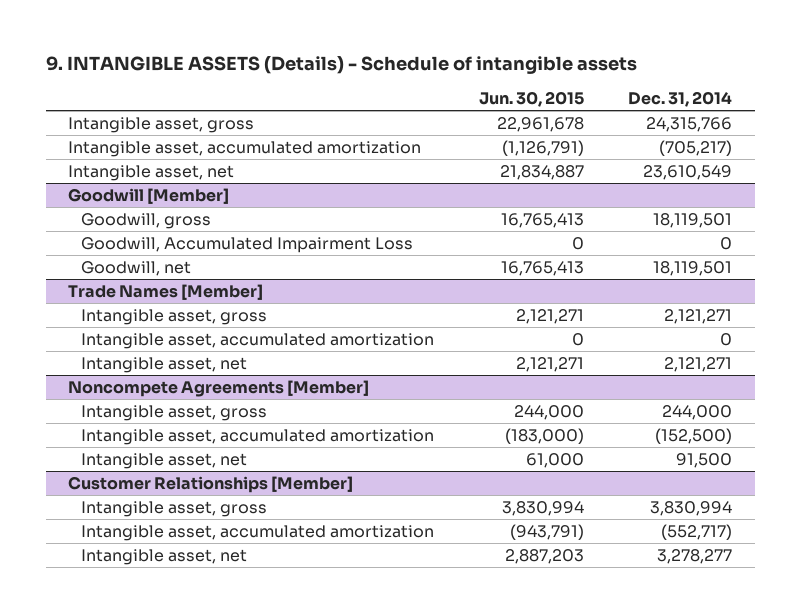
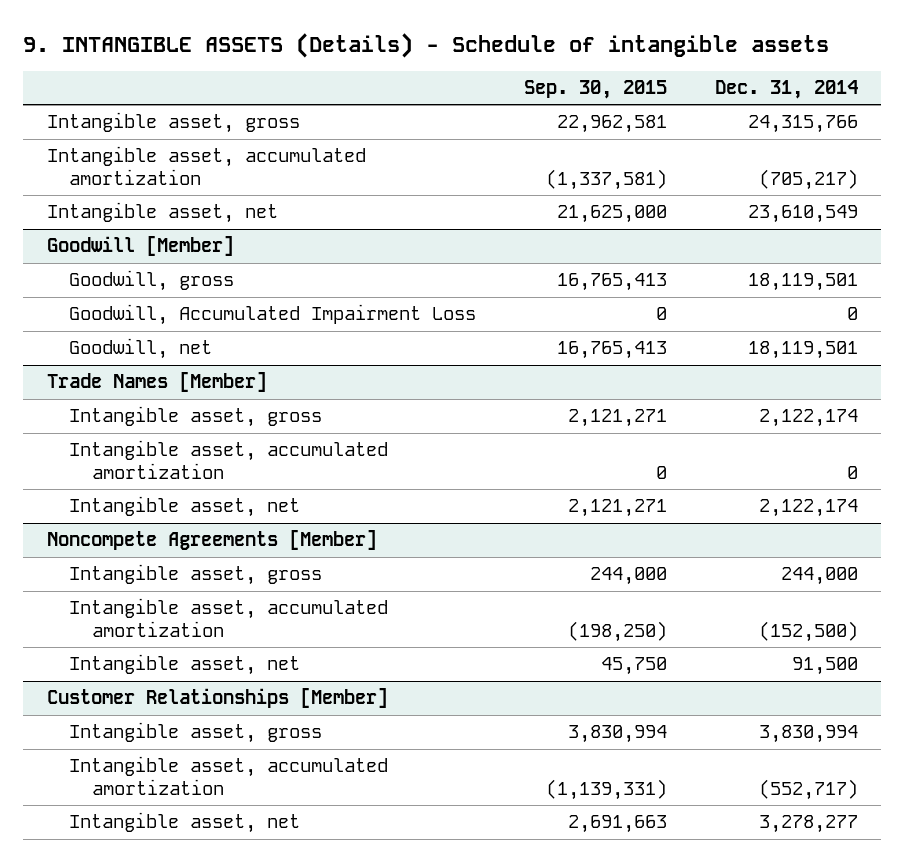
[478,91,584,108] Jun. 30, 2015 -> none
none -> [524,79,668,99] Sep. 30, 2015
[664,308,733,324] 2,121,271 -> [758,409,858,428] 2,122,174
[664,356,733,372] 2,121,271 -> [758,499,858,518] 2,122,174

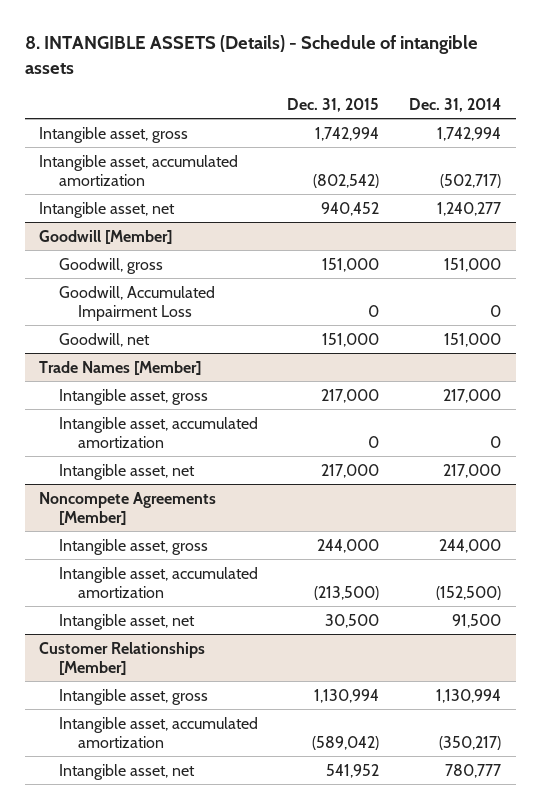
[23,32,830,58] 9. INTANGIBLE ASSETS (Details) - Schedule of intangible assets -> [24,35,478,75] 8. INTANGIBLE ASSETS (Details) - Schedule of intangible assets
[524,79,668,99] Sep. 30, 2015 -> none
none -> [287,97,380,112] Dec. 31, 2015
[747,115,858,134] 24,315,766 -> [436,126,501,141] 1,742,994
[758,168,858,190] (705,217) -> [439,173,501,188] (502,717)
[747,205,858,224] 23,610,549 -> [436,201,501,216] 1,240,277
[747,273,858,292] 18,119,501 -> [443,257,501,272] 151,000
[747,341,858,360] 18,119,501 -> [443,332,501,347] 151,000
[758,409,858,428] 2,122,174 -> [442,388,501,403] 217,000
[758,499,858,518] 2,122,174 -> [442,463,501,478] 217,000
[758,725,858,744] 3,830,994 -> [435,688,501,703] 1,130,994
[758,778,858,800] (552,717) -> [438,735,501,750] (350,217)
[758,815,858,834] 3,278,277 -> [444,763,501,778] 780,777

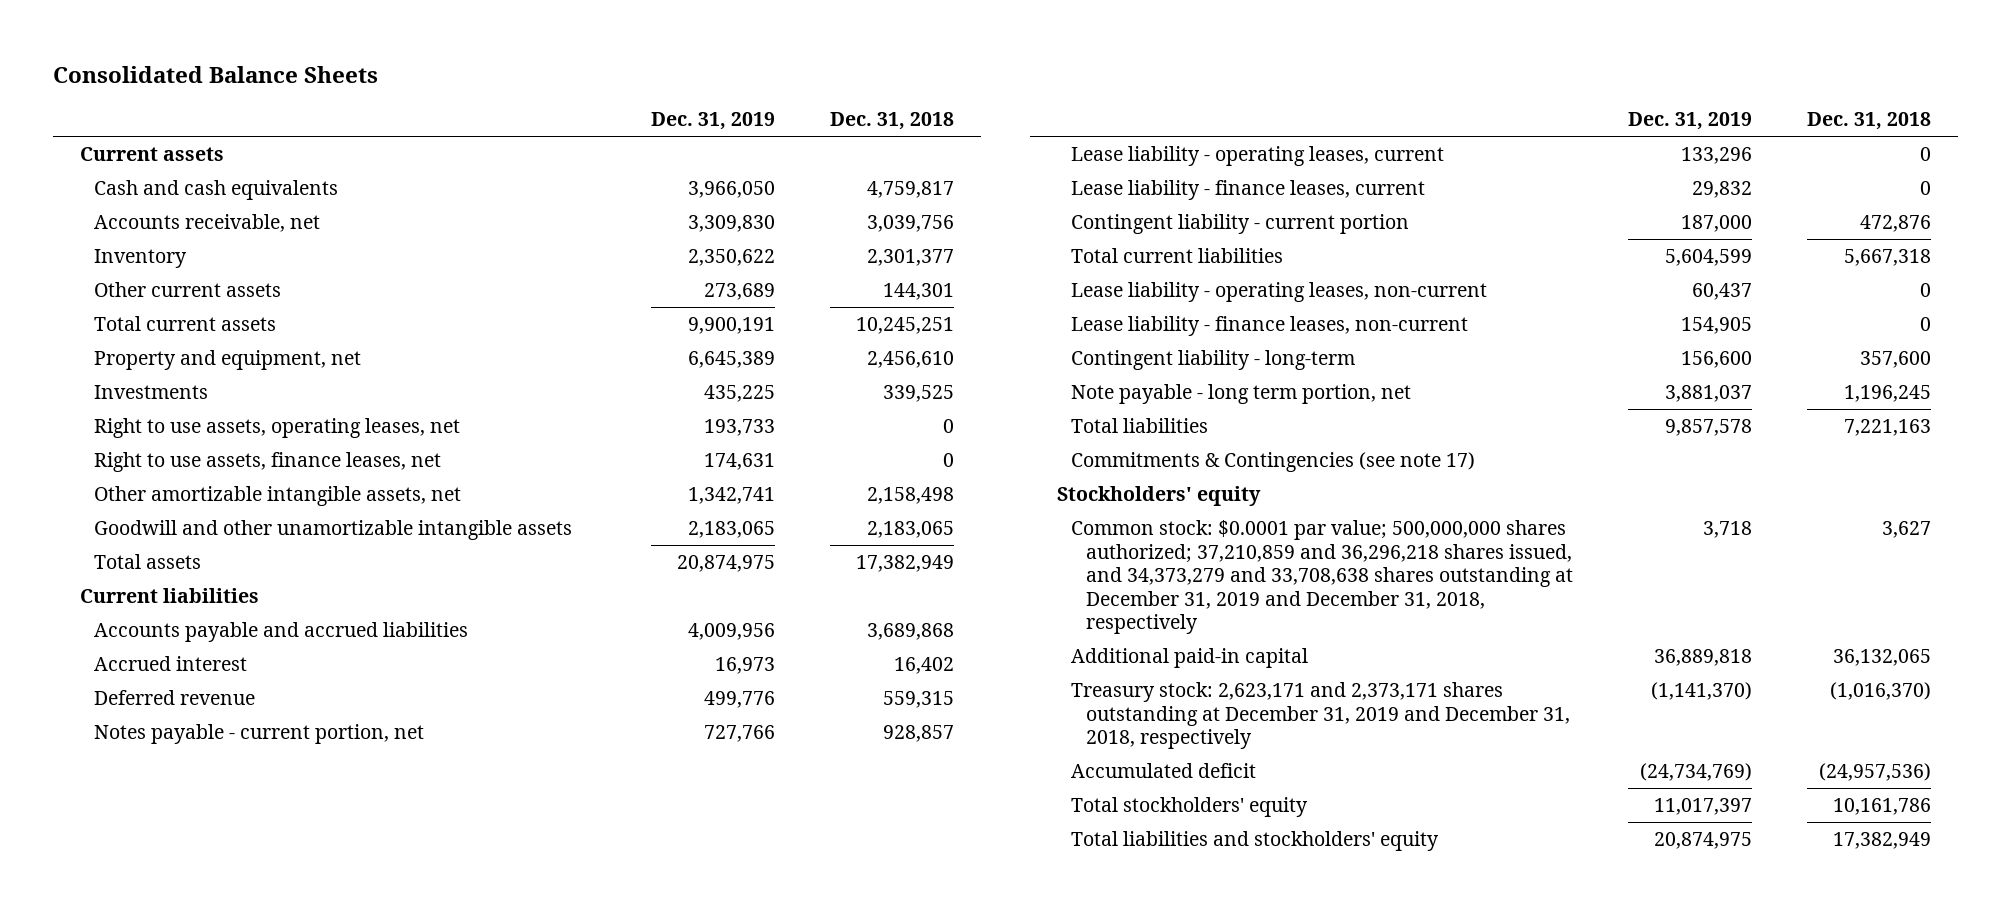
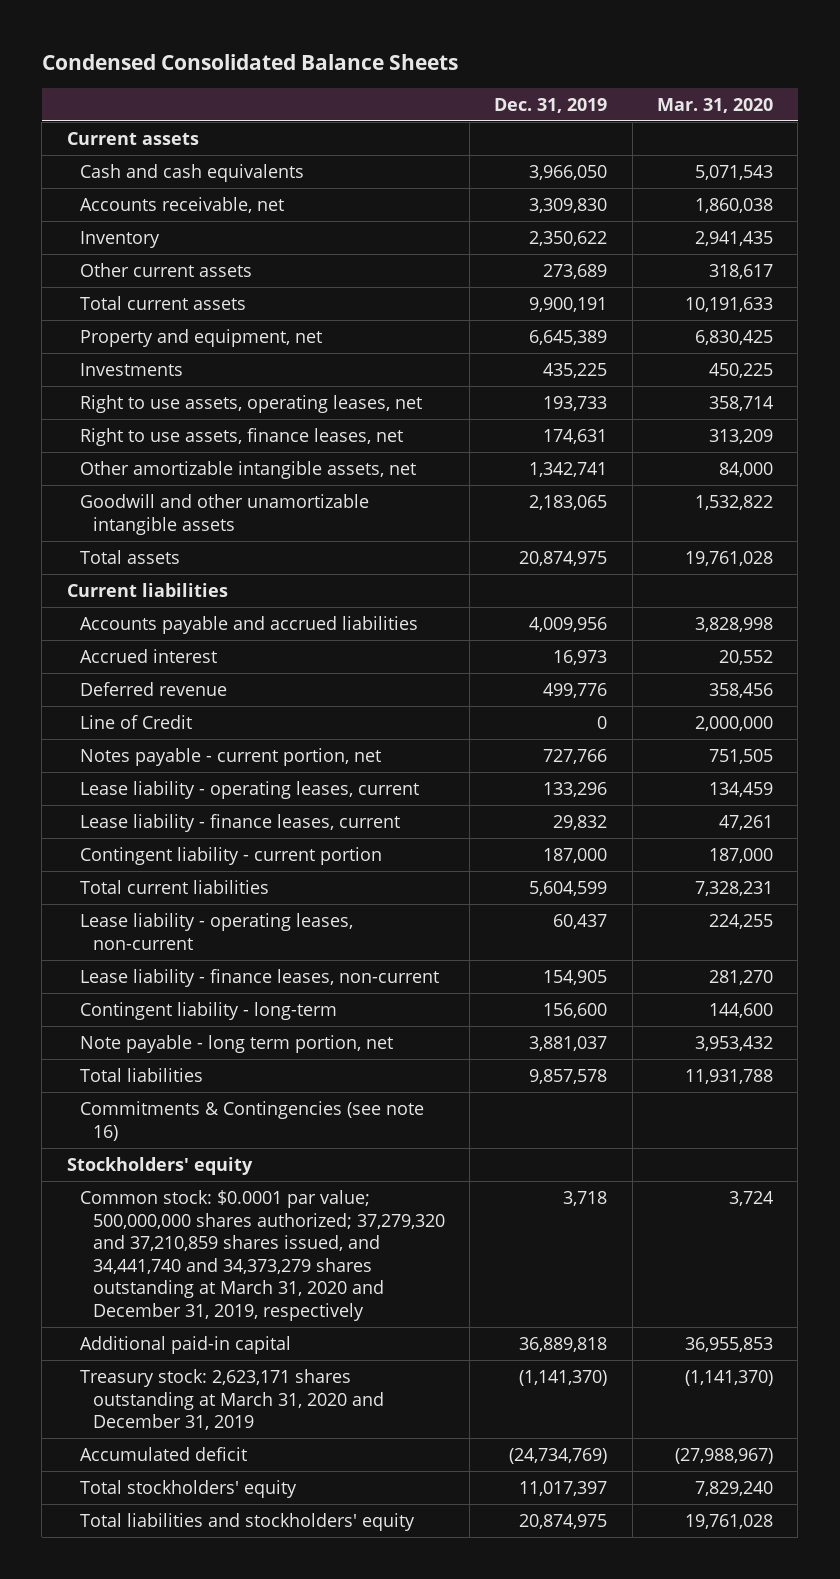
[52,65,378,83] Consolidated Balance Sheets -> [41,53,458,70] Condensed Consolidated Balance Sheets
[829,112,954,131] Dec. 31, 2018 -> none
none -> [657,97,774,113] Mar. 31, 2020
none -> [79,714,192,729] Line of Credit
[1071,452,1476,473] Commitments & Contingencies (see note 17) -> [79,1100,424,1141] Commitments & Contingencies (see note 16)
[1071,520,1573,635] Common stock: $0.0001 par value; 500,000,000 shares authorized; 37,210,859 and 36,296,218 shares issued, and 34,373,279 and 33,708,638 shares outstanding at December 31, 2019 and December 31, 2018, respectively -> [79,1189,445,1321] Common stock: $0.0001 par value; 500,000,000 shares authorized; 37,279,320 and 37,210,859 shares issued, and 34,441,740 and 34,373,279 shares outstanding at March 31, 2020 and December 31, 2019, respectively
[1071,682,1570,750] Treasury stock: 2,623,171 and 2,373,171 shares outstanding at December 31, 2019 and December 31, 2018, respectively -> [79,1368,384,1431] Treasury stock: 2,623,171 shares outstanding at March 31, 2020 and December 31, 2019

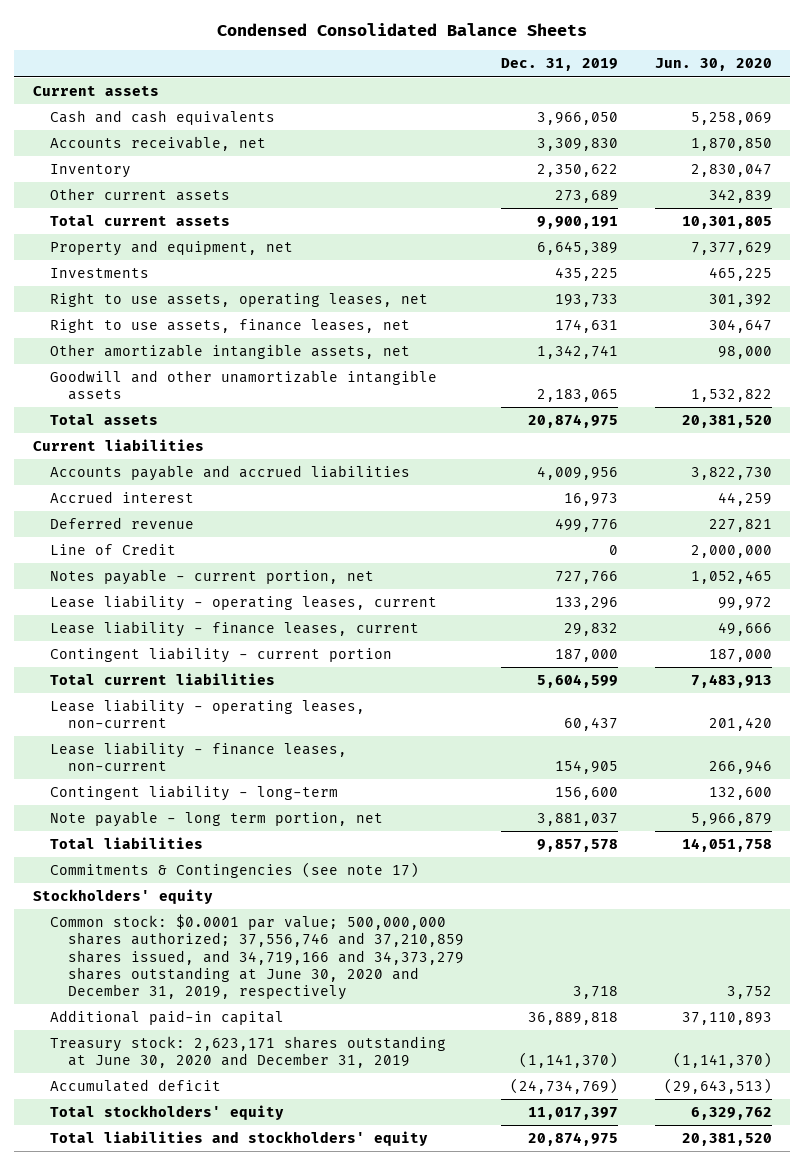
[657,97,774,113] Mar. 31, 2020 -> none
none -> [654,58,772,72] Jun. 30, 2020
[79,1100,424,1141] Commitments & Contingencies (see note 16) -> [50,862,420,879] Commitments & Contingencies (see note 17)
[79,1189,445,1321] Common stock: $0.0001 par value; 500,000,000 shares authorized; 37,279,320 and 37,210,859 shares issued, and 34,441,740 and 34,373,279 shares outstanding at March 31, 2020 and December 31, 2019, respectively -> [50,914,464,1001] Common stock: $0.0001 par value; 500,000,000 shares authorized; 37,556,746 and 37,210,859 shares issued, and 34,719,166 and 34,373,279 shares outstanding at June 30, 2020 and December 31, 2019, respectively
[79,1368,384,1431] Treasury stock: 2,623,171 shares outstanding at March 31, 2020 and December 31, 2019 -> [50,1036,447,1069] Treasury stock: 2,623,171 shares outstanding at June 30, 2020 and December 31, 2019

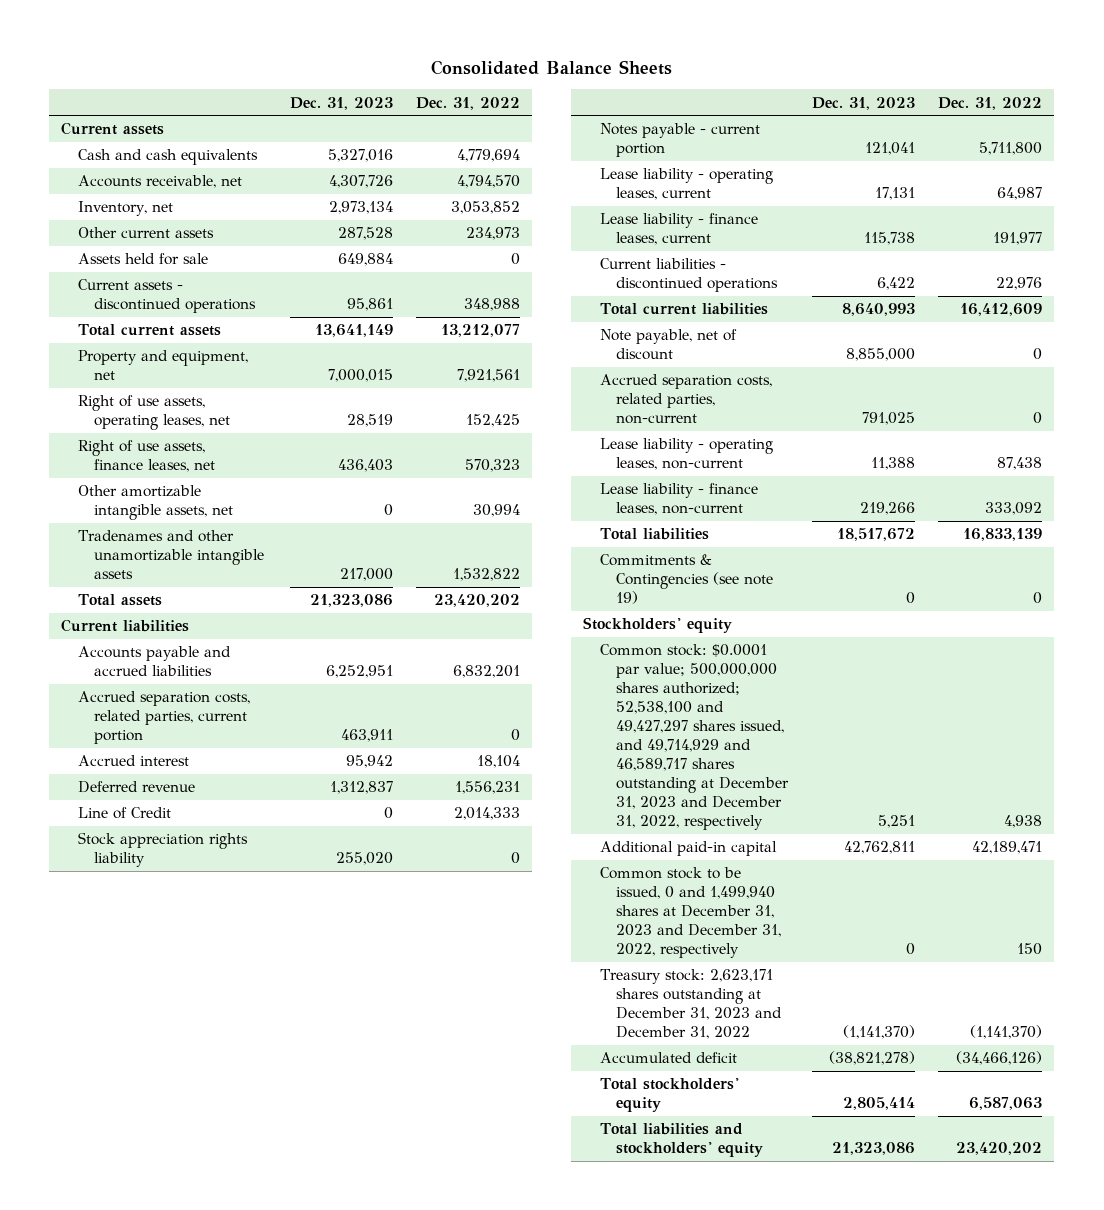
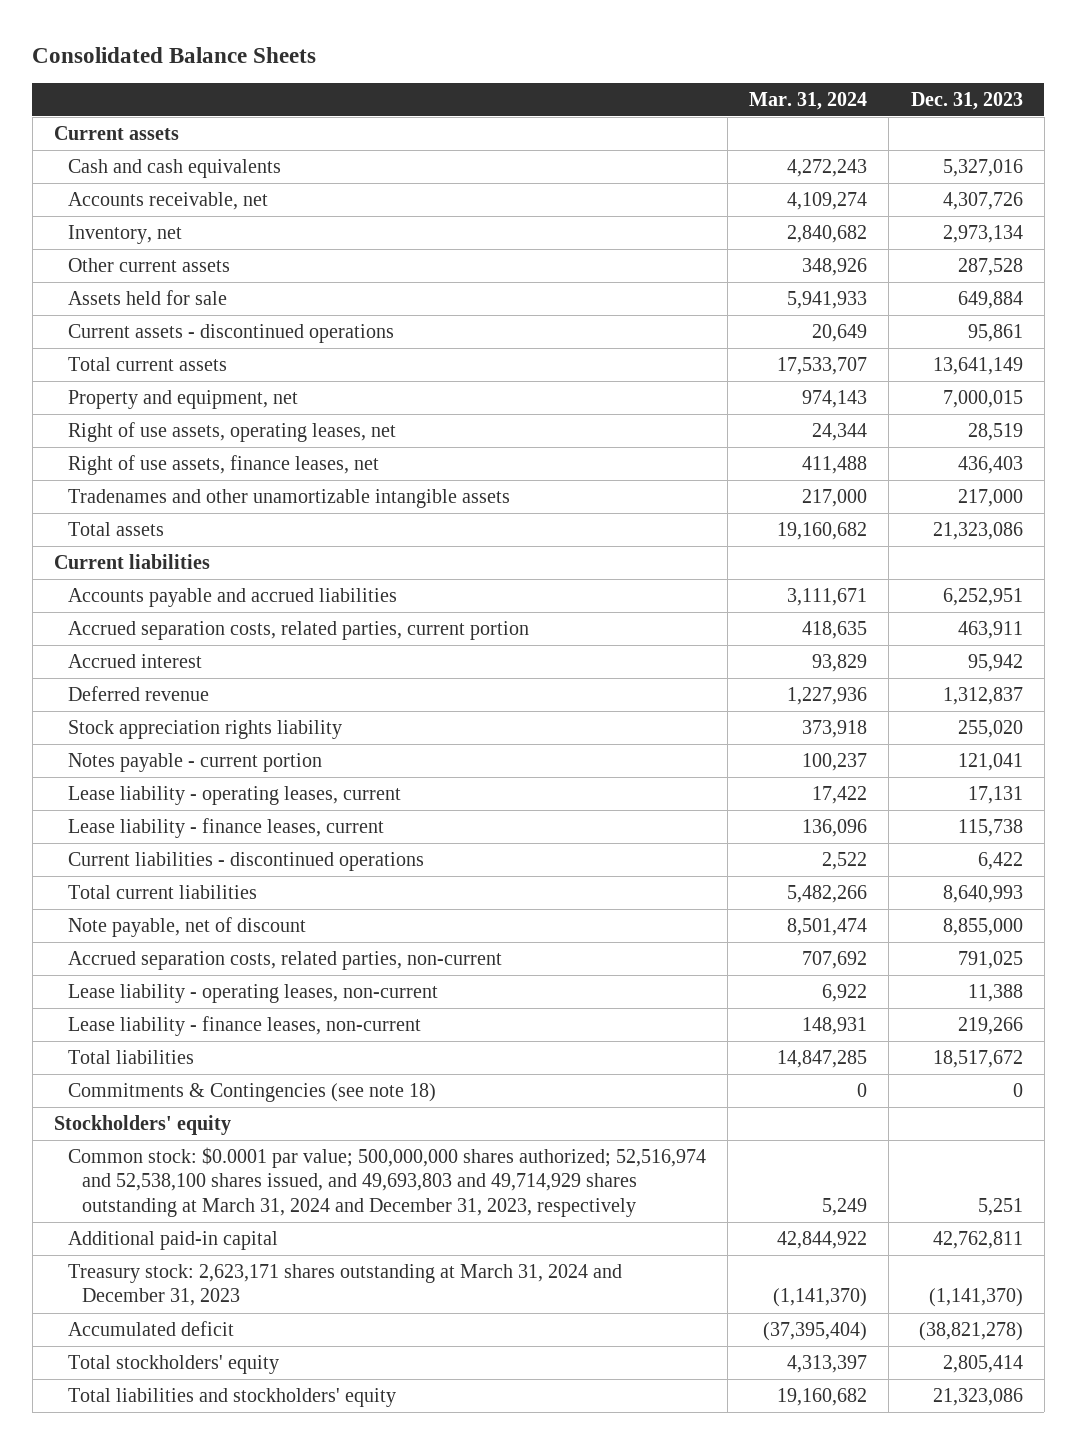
[416,96,521,110] Dec. 31, 2022 -> none
none -> [749,91,868,110] Mar. 31, 2024
[77,485,234,521] Other amortizable intangible assets, net -> none
[77,807,171,820] Line of Credit -> none
[599,554,774,605] Commitments & Contingencies (see note 19) -> [68,1082,437,1102] Commitments & Contingencies (see note 18)
[599,644,790,831] Common stock: $0.0001 par value; 500,000,000 shares authorized; 52,538,100 and 49,427,297 shares issued, and 49,714,929 and 46,589,717 shares outstanding at December 31, 2023 and December 31, 2022, respectively -> [68,1146,707,1217] Common stock: $0.0001 par value; 500,000,000 shares authorized; 52,516,974 and 52,538,100 shares issued, and 49,693,803 and 49,714,929 shares outstanding at March 31, 2024 and December 31, 2023, respectively
[599,867,782,959] Common stock to be issued, 0 and 1,499,940 shares at December 31, 2023 and December 31, 2022, respectively -> none
[599,969,783,1040] Treasury stock: 2,623,171 shares outstanding at December 31, 2023 and December 31, 2022 -> [68,1263,623,1307] Treasury stock: 2,623,171 shares outstanding at March 31, 2024 and December 31, 2023

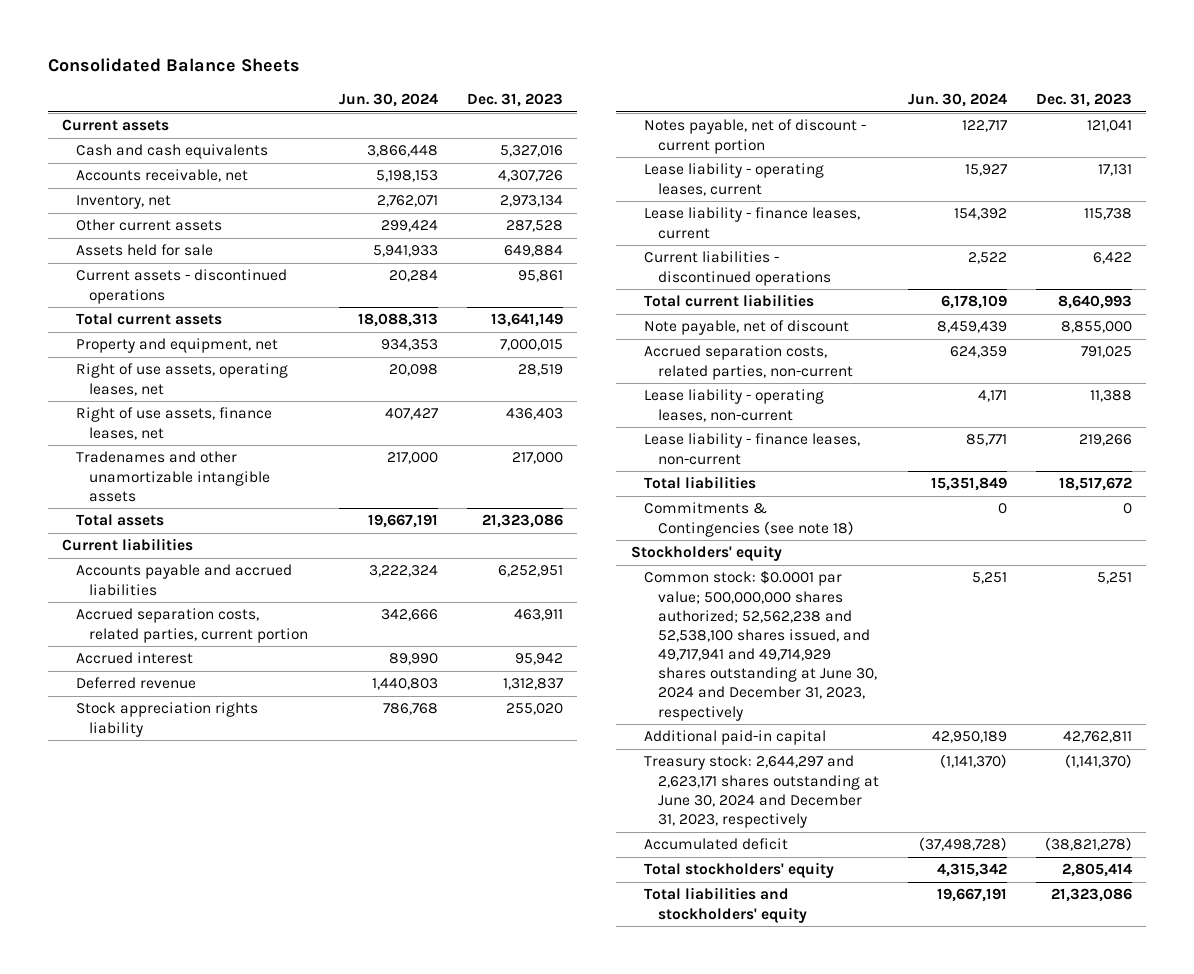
[749,91,868,110] Mar. 31, 2024 -> none
none -> [339,93,439,108] Jun. 30, 2024
[68,752,323,772] Notes payable - current portion -> [644,119,867,154] Notes payable, net of discount - current portion
[68,1146,707,1217] Common stock: $0.0001 par value; 500,000,000 shares authorized; 52,516,974 and 52,538,100 shares issued, and 49,693,803 and 49,714,929 shares outstanding at March 31, 2024 and December 31, 2023, respectively -> [644,570,877,721] Common stock: $0.0001 par value; 500,000,000 shares authorized; 52,562,238 and 52,538,100 shares issued, and 49,717,941 and 49,714,929 shares outstanding at June 30, 2024 and December 31, 2023, respectively
[68,1263,623,1307] Treasury stock: 2,623,171 shares outstanding at March 31, 2024 and December 31, 2023 -> [644,755,879,828] Treasury stock: 2,644,297 and 2,623,171 shares outstanding at June 30, 2024 and December 31, 2023, respectively

